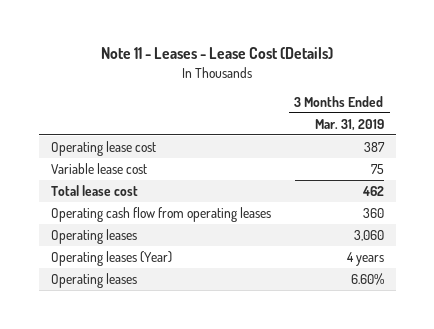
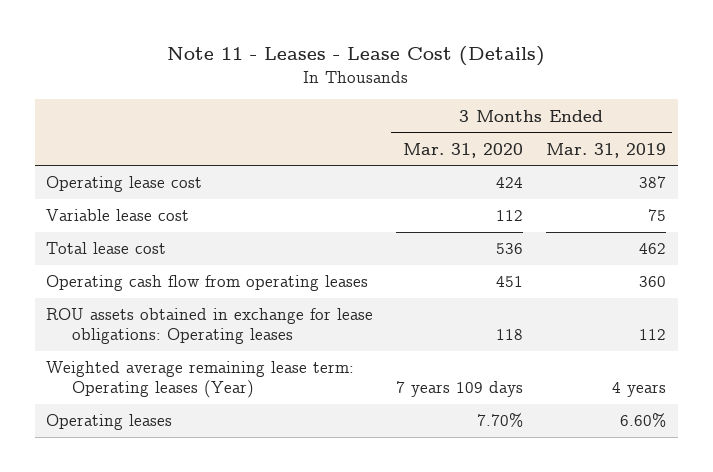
none -> [403,142,524,158] Mar. 31, 2020
[50,228,137,244] Operating leases -> [46,308,374,345] ROU assets obtained in exchange for lease obligations: Operating leases
[353,229,384,241] 3,060 -> [639,329,667,341] 112
[50,250,172,266] Operating leases (Year) -> [46,361,355,399] Weighted average remaining lease term: Operating leases (Year)

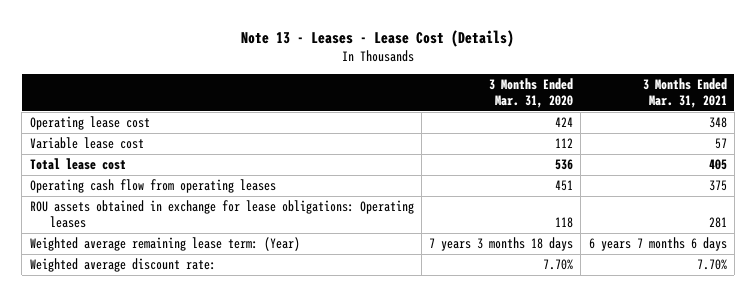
[167,46,546,67] Note 11 - Leases - Lease Cost (Details) -> [241,29,515,47] Note 13 - Leases - Lease Cost (Details)
[546,142,667,158] Mar. 31, 2019 -> none
none -> [642,78,727,108] 3 Months Ended Mar. 31, 2021
[46,361,355,399] Weighted average remaining lease term: Operating leases (Year) -> [29,237,300,252] Weighted average remaining lease term: (Year)
[396,381,524,398] 7 years 109 days -> [429,237,574,252] 7 years 3 months 18 days
[46,414,173,431] Operating leases -> [29,258,216,273] Weighted average discount rate:

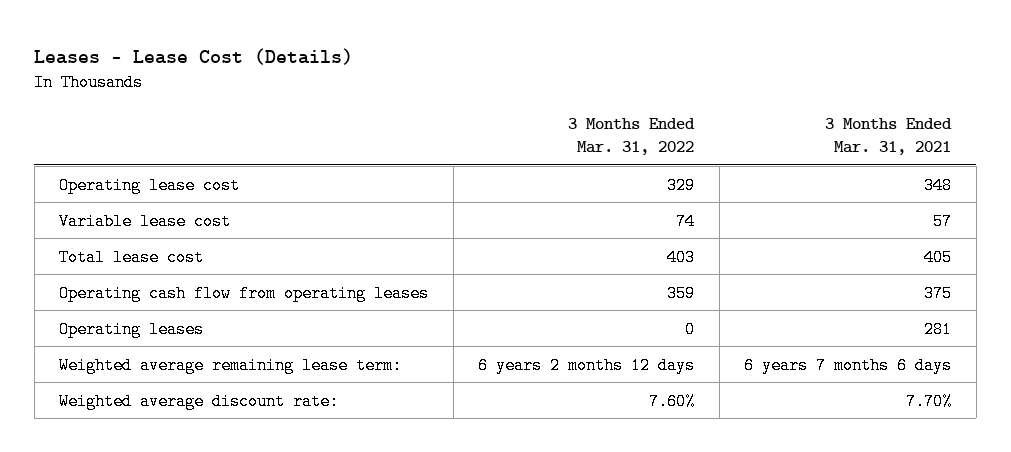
[241,29,515,47] Note 13 - Leases - Lease Cost (Details) -> [34,47,354,65] Leases - Lease Cost (Details)
[489,78,574,108] 3 Months Ended Mar. 31, 2020 -> none
none -> [568,117,696,156] 3 Months Ended Mar. 31, 2022
[29,200,414,228] ROU assets obtained in exchange for lease obligations: Operating leases -> [59,320,205,338] Operating leases
[29,237,300,252] Weighted average remaining lease term: (Year) -> [59,356,403,374] Weighted average remaining lease term:

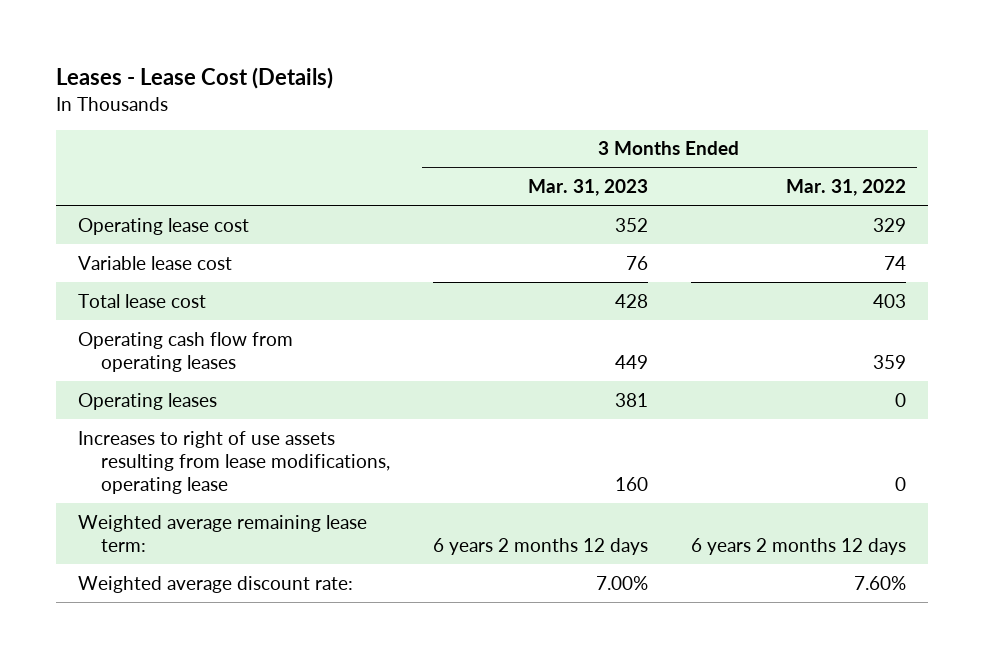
[825,117,953,156] 3 Months Ended Mar. 31, 2021 -> none
none -> [527,179,648,197] Mar. 31, 2023
none -> [77,430,390,494] Increases to right of use assets resulting from lease modifications, operating lease

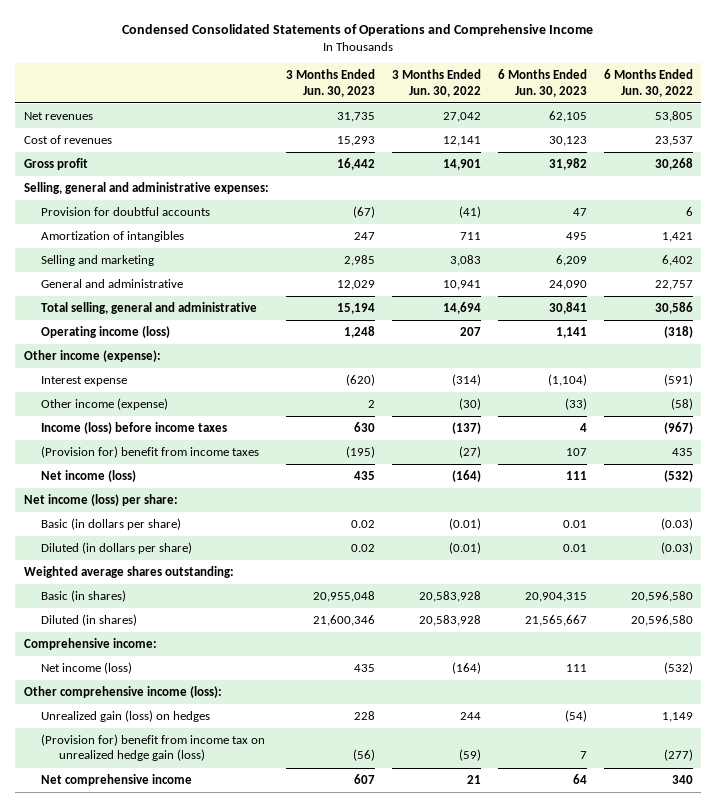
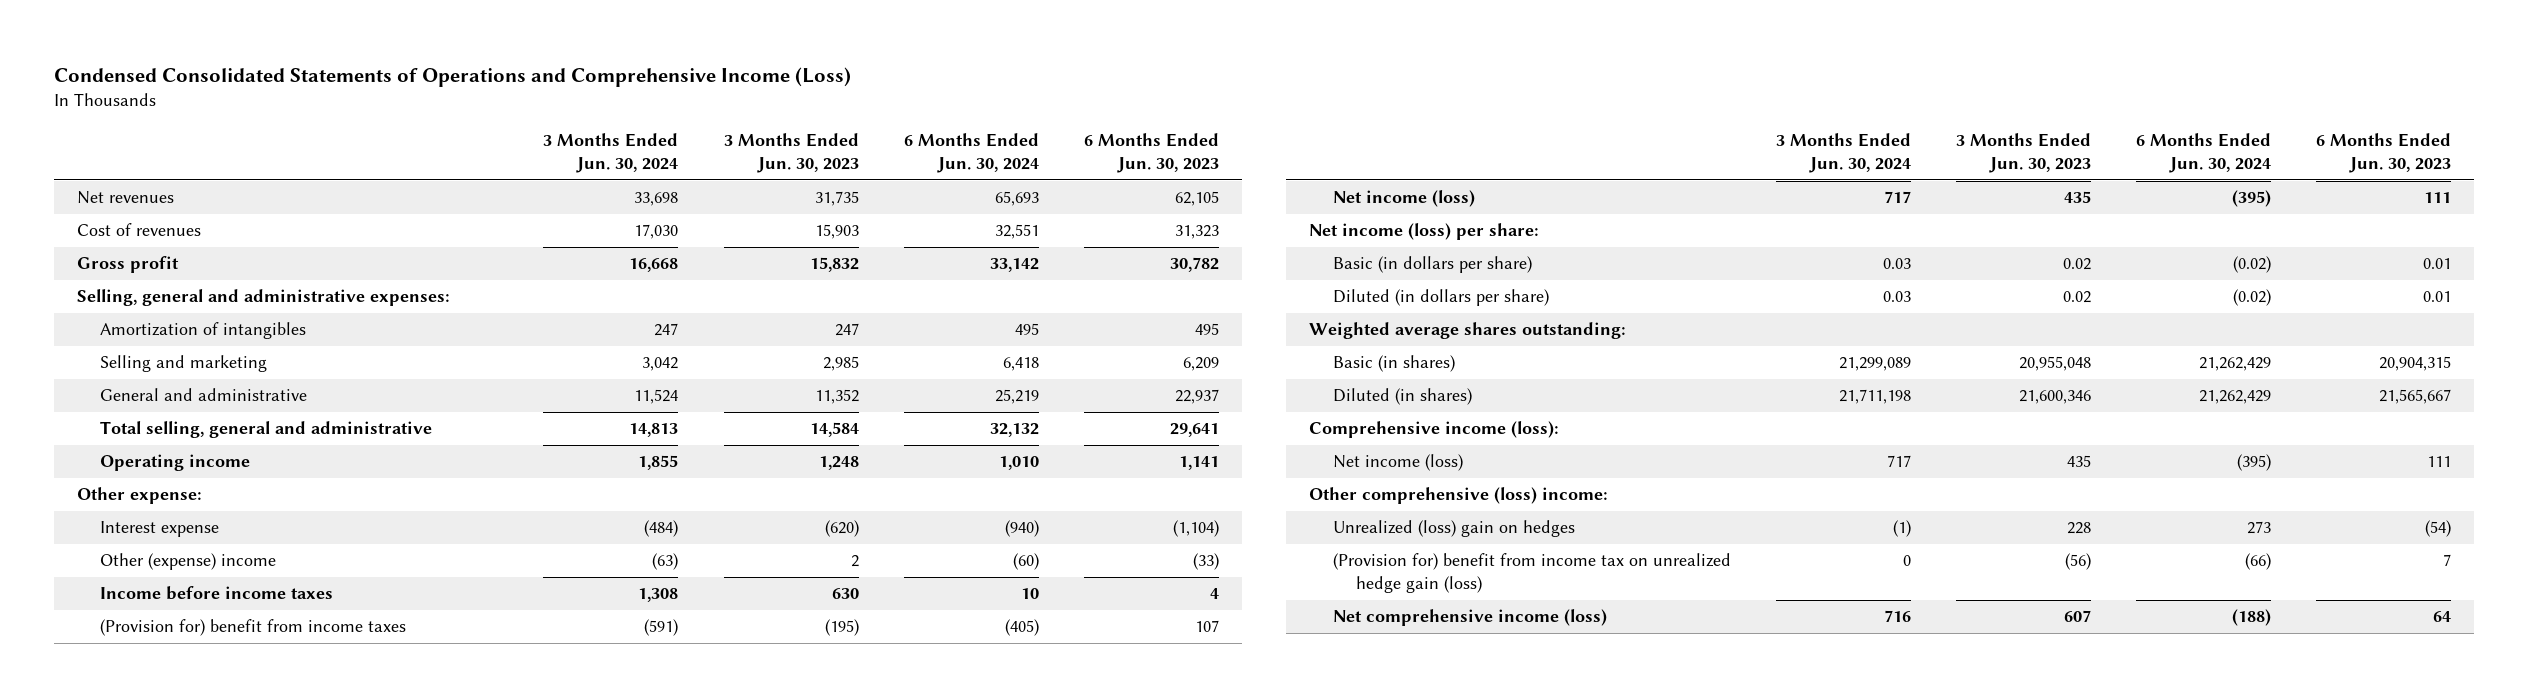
[122,24,594,37] Condensed Consolidated Statements of Operations and Comprehensive Income -> [54,66,852,87] Condensed Consolidated Statements of Operations and Comprehensive Income (Loss)
[391,69,481,97] 3 Months Ended Jun. 30, 2022 -> none
[603,69,693,97] 6 Months Ended Jun. 30, 2022 -> none
none -> [543,133,679,174] 3 Months Ended Jun. 30, 2024
none -> [903,133,1039,174] 6 Months Ended Jun. 30, 2024
[336,136,375,147] 15,293 -> [814,224,859,240] 15,903
[548,136,587,147] 30,123 -> [1175,225,1220,240] 31,323
[336,158,375,171] 16,442 -> [809,257,859,273] 15,832
[548,158,587,171] 31,982 -> [1170,257,1220,273] 30,782
[41,207,211,217] Provision for doubtful accounts -> none
[336,280,375,291] 12,029 -> [814,389,859,405] 11,352
[548,280,587,291] 24,090 -> [1175,389,1220,405] 22,937
[336,303,375,315] 15,194 -> [809,422,859,438] 14,584
[548,302,587,315] 30,841 -> [1170,423,1220,438] 29,641
[41,326,171,339] Operating income (loss) -> [100,454,251,472] Operating income
[23,350,161,363] Other income (expense): -> [76,487,202,505] Other expense:
[41,398,169,411] Other income (expense) -> [100,553,277,571] Other (expense) income
[41,422,228,435] Income (loss) before income taxes -> [100,586,334,601] Income before income taxes
[23,638,157,651] Comprehensive income: -> [1308,421,1559,439] Comprehensive income (loss):
[23,686,222,699] Other comprehensive income (loss): -> [1308,487,1608,505] Other comprehensive (loss) income:
[41,710,211,723] Unrealized gain (loss) on hedges -> [1332,520,1575,538] Unrealized (loss) gain on hedges
[41,774,193,787] Net comprehensive income -> [1332,609,1607,627] Net comprehensive income (loss)

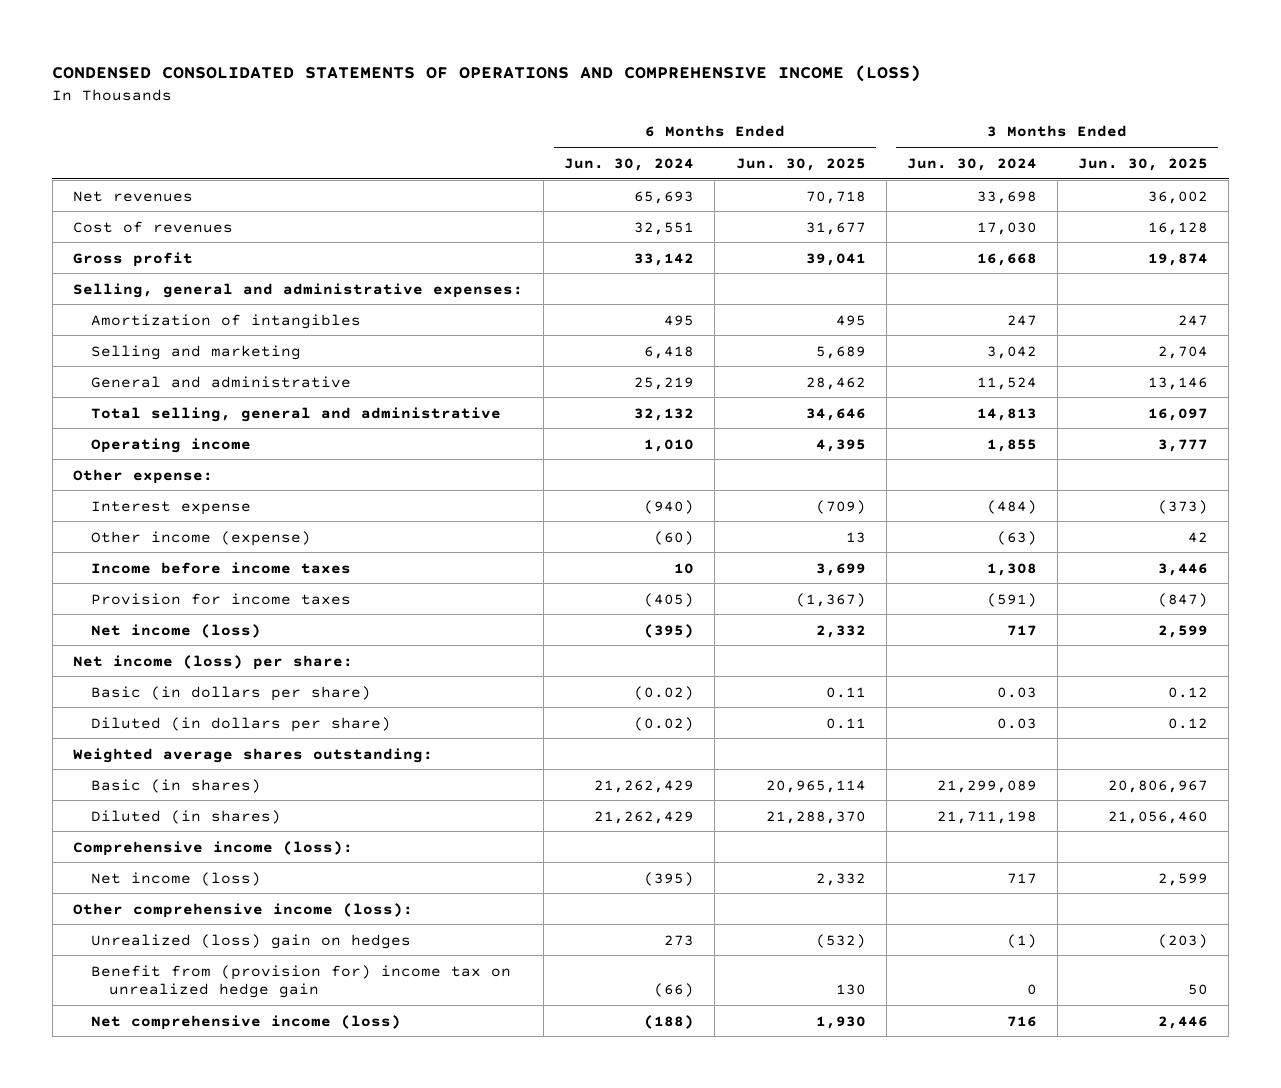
[54,66,852,87] Condensed Consolidated Statements of Operations and Comprehensive Income (Loss) -> [52,64,922,82] CONDENSED CONSOLIDATED STATEMENTS OF OPERATIONS AND COMPREHENSIVE INCOME (LOSS)
[723,133,859,174] 3 Months Ended Jun. 30, 2023 -> none
[1084,133,1220,174] 6 Months Ended Jun. 30, 2023 -> none
none -> [735,157,866,171] Jun. 30, 2025
none -> [1078,157,1209,171] Jun. 30, 2025
[100,553,277,571] Other (expense) income -> [91,530,312,546] Other income (expense)
[100,619,407,637] (Provision for) benefit from income taxes -> [91,592,352,605] Provision for income taxes
[1308,487,1608,505] Other comprehensive (loss) income: -> [73,902,414,918] Other comprehensive income (loss):
[1332,553,1731,594] (Provision for) benefit from income tax on unrealized hedge gain (loss) -> [91,964,512,999] Benefit from (provision for) income tax on unrealized hedge gain

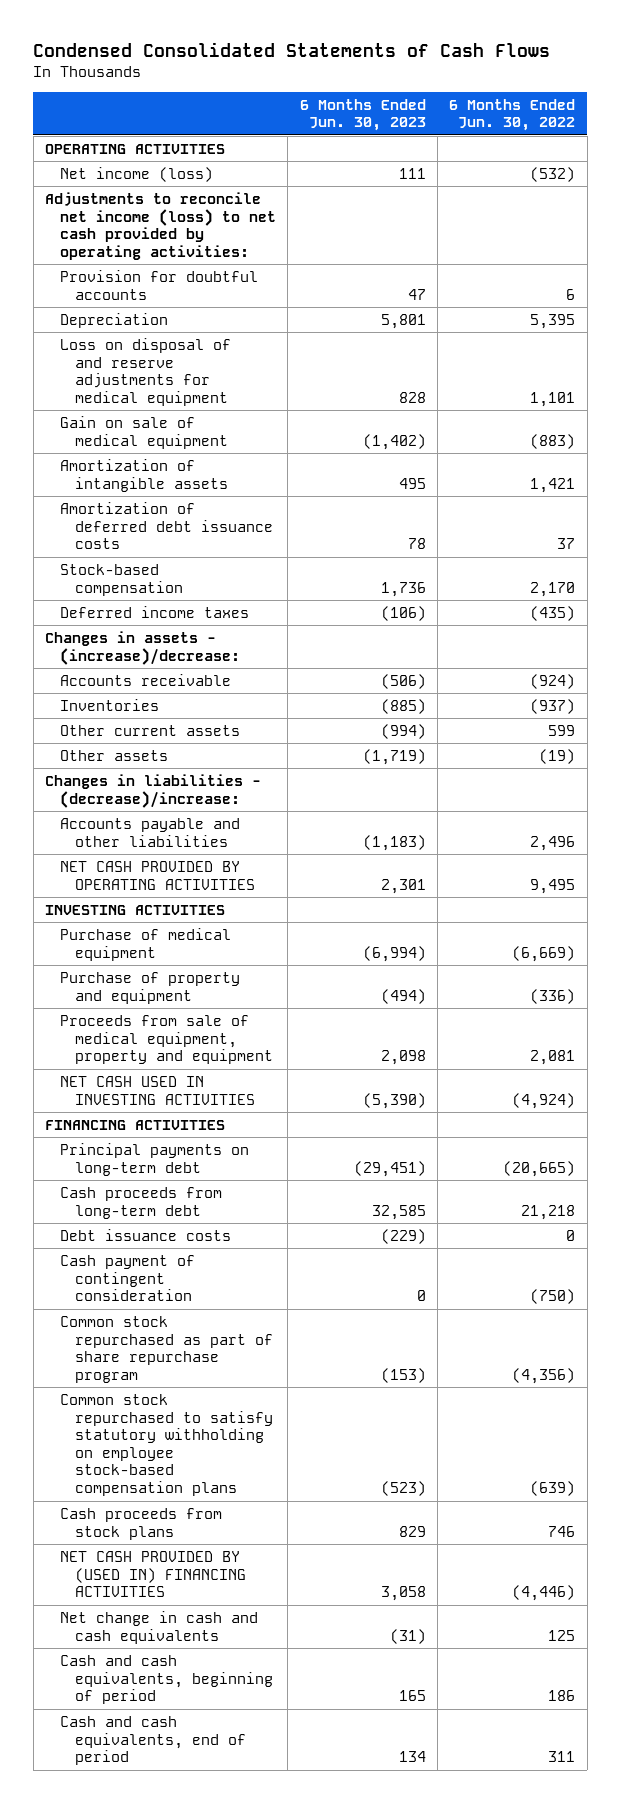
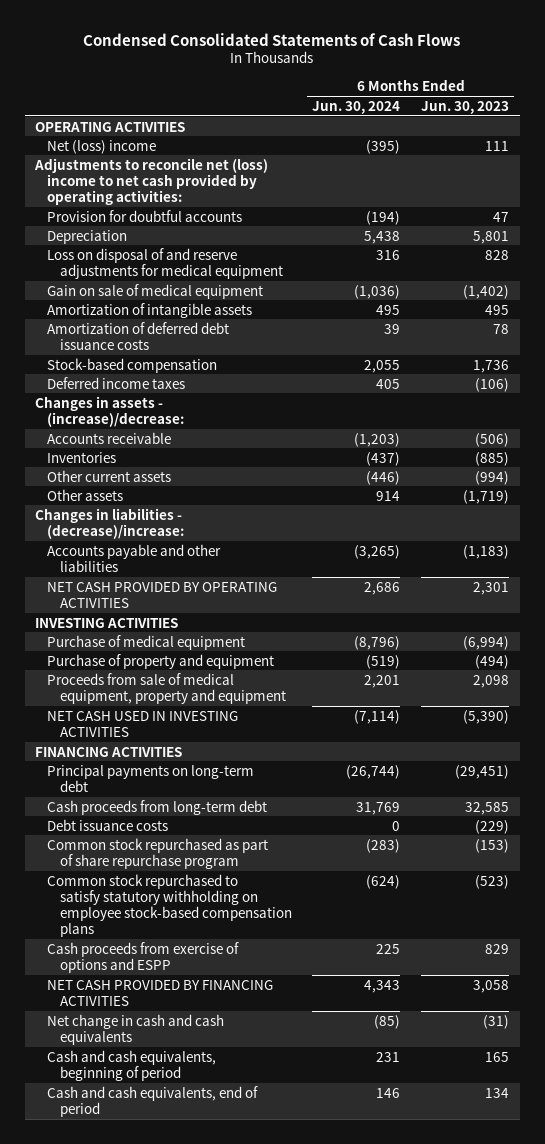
[449,98,576,132] 6 Months Ended Jun. 30, 2022 -> none
none -> [312,100,401,114] Jun. 30, 2024
[60,166,214,182] Net income (loss) -> [47,139,157,154] Net (loss) income
[45,191,277,260] Adjustments to reconcile net income (loss) to net cash provided by operating activities: -> [34,157,269,205] Adjustments to reconcile net (loss) income to net cash provided by operating activities:
[60,1254,196,1302] Cash payment of contingent consideration -> none
[60,1507,223,1540] Cash proceeds from stock plans -> [47,941,240,973] Cash proceeds from exercise of options and ESPP
[60,1550,247,1598] NET CASH PROVIDED BY (USED IN) FINANCING ACTIVITIES -> [47,979,274,1006] NET CASH PROVIDED BY FINANCING ACTIVITIES

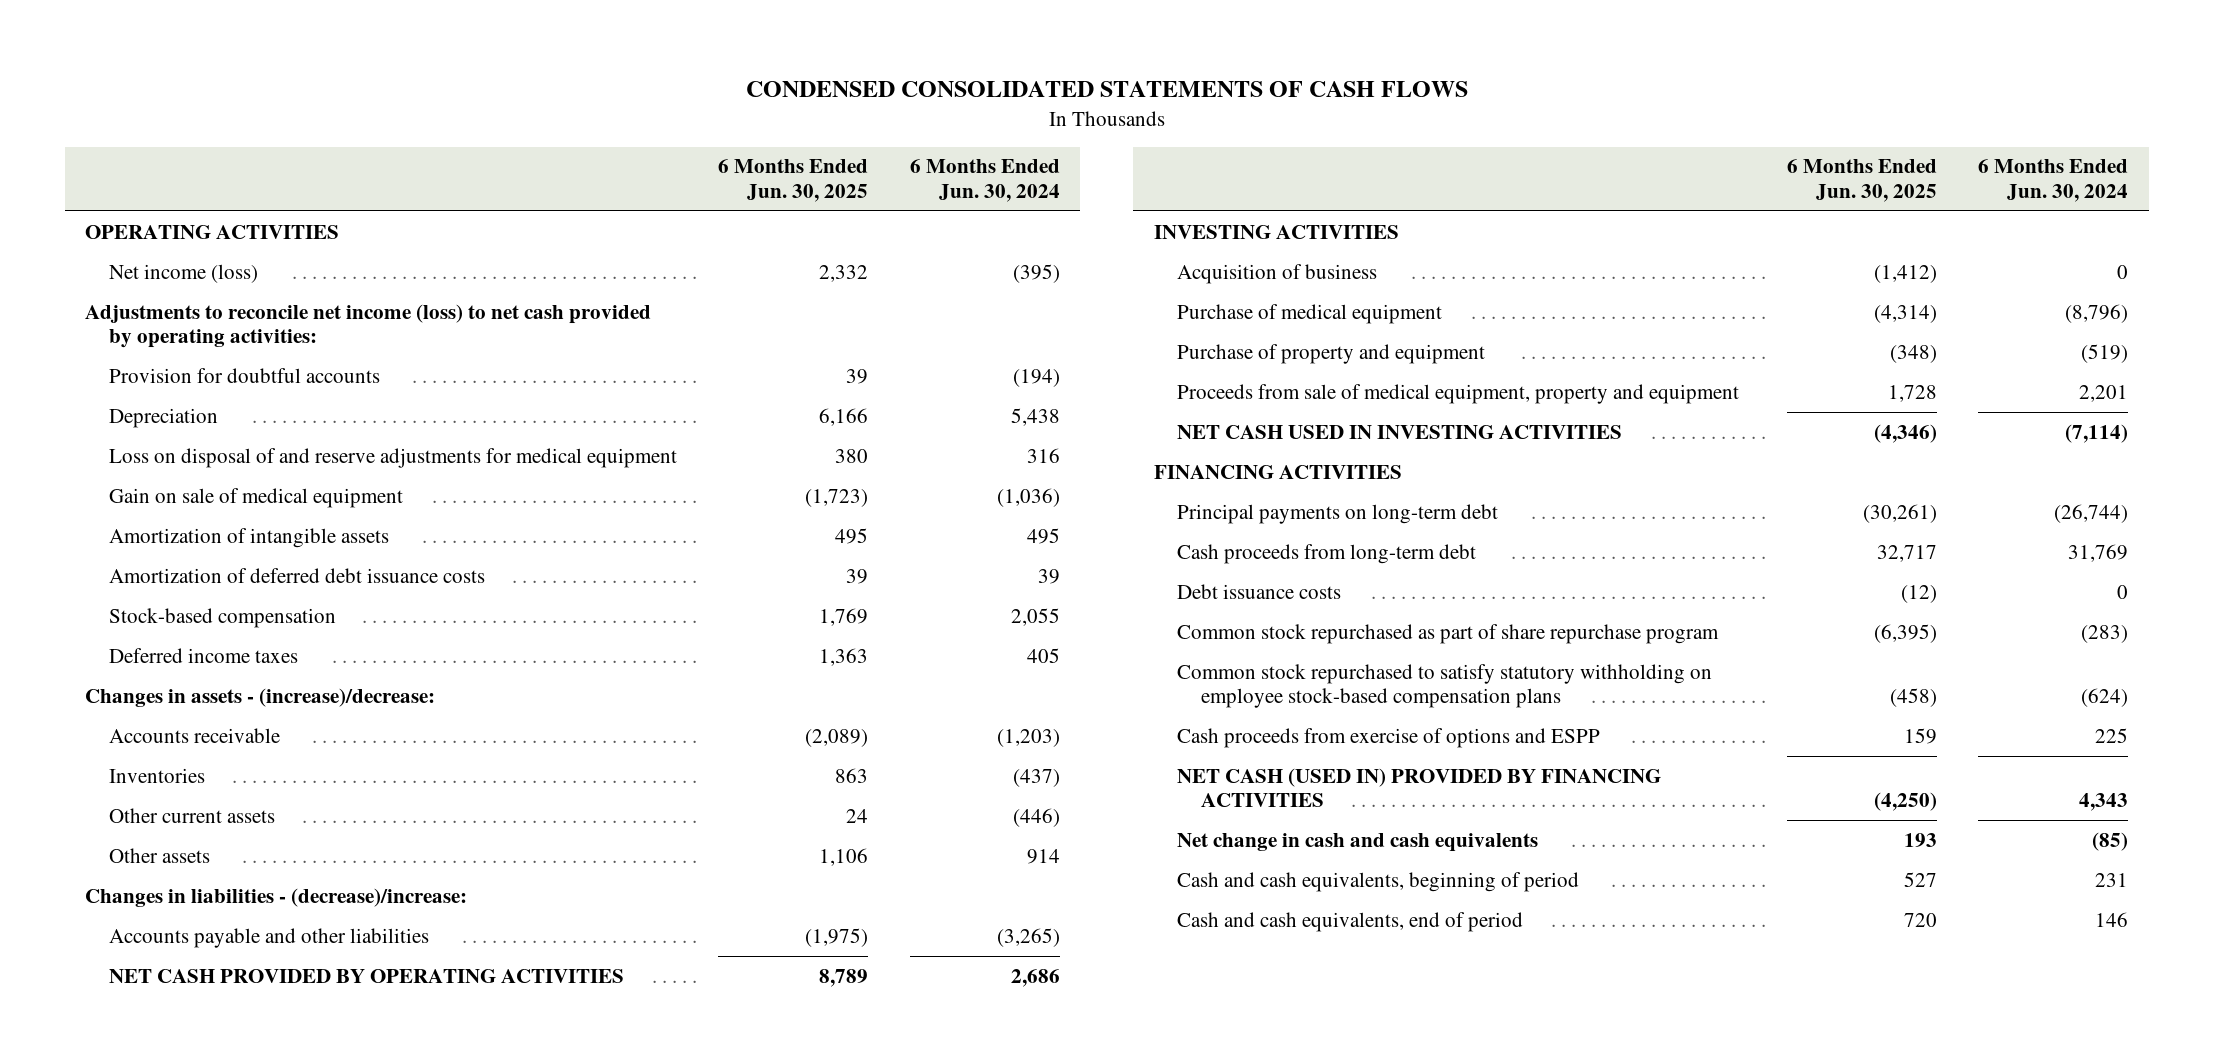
[83,32,461,46] Condensed Consolidated Statements of Cash Flows -> [745,81,1468,98] CONDENSED CONSOLIDATED STATEMENTS OF CASH FLOWS
[421,100,510,114] Jun. 30, 2023 -> none
none -> [718,159,869,202] 6 Months Ended Jun. 30, 2025
[47,139,157,154] Net (loss) income -> [108,263,258,283] Net income (loss)
[34,157,269,205] Adjustments to reconcile net (loss) income to net cash provided by operating activities: -> [85,303,652,349] Adjustments to reconcile net income (loss) to net cash provided by operating activities:
none -> [1177,263,1378,284] Acquisition of business
[47,979,274,1006] NET CASH PROVIDED BY FINANCING ACTIVITIES -> [1177,767,1662,808] NET CASH (USED IN) PROVIDED BY FINANCING ACTIVITIES

